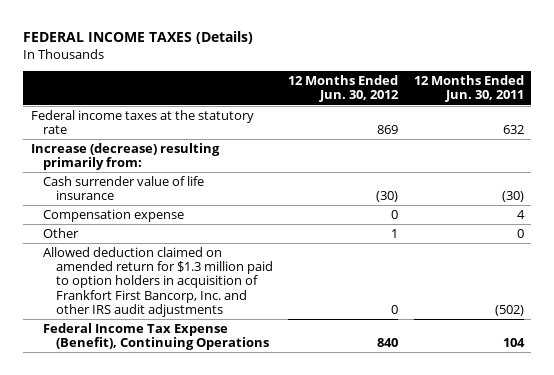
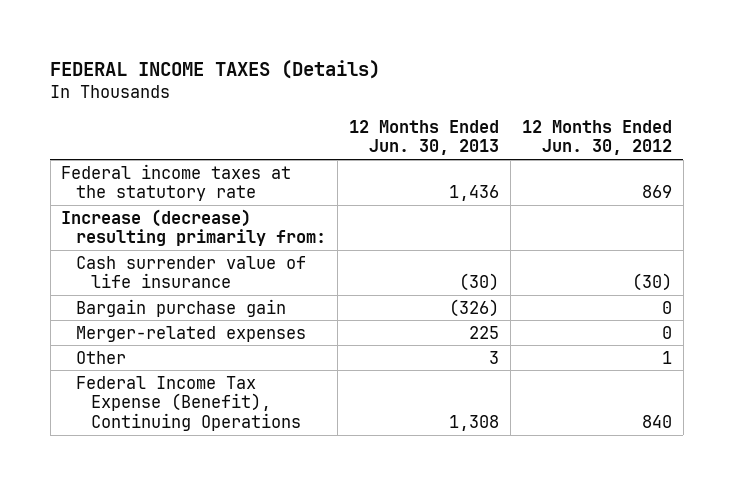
[413,75,524,103] 12 Months Ended Jun. 30, 2011 -> none
none -> [349,119,500,156] 12 Months Ended Jun. 30, 2013
[43,208,185,222] Compensation expense -> none
none -> [76,298,287,317] Bargain purchase gain
none -> [76,325,307,342] Merger-related expenses
[43,246,274,317] Allowed deduction claimed on amended return for $1.3 million paid to option holders in acquisition of Frankfort First Bancorp, Inc. and other IRS audit adjustments -> none

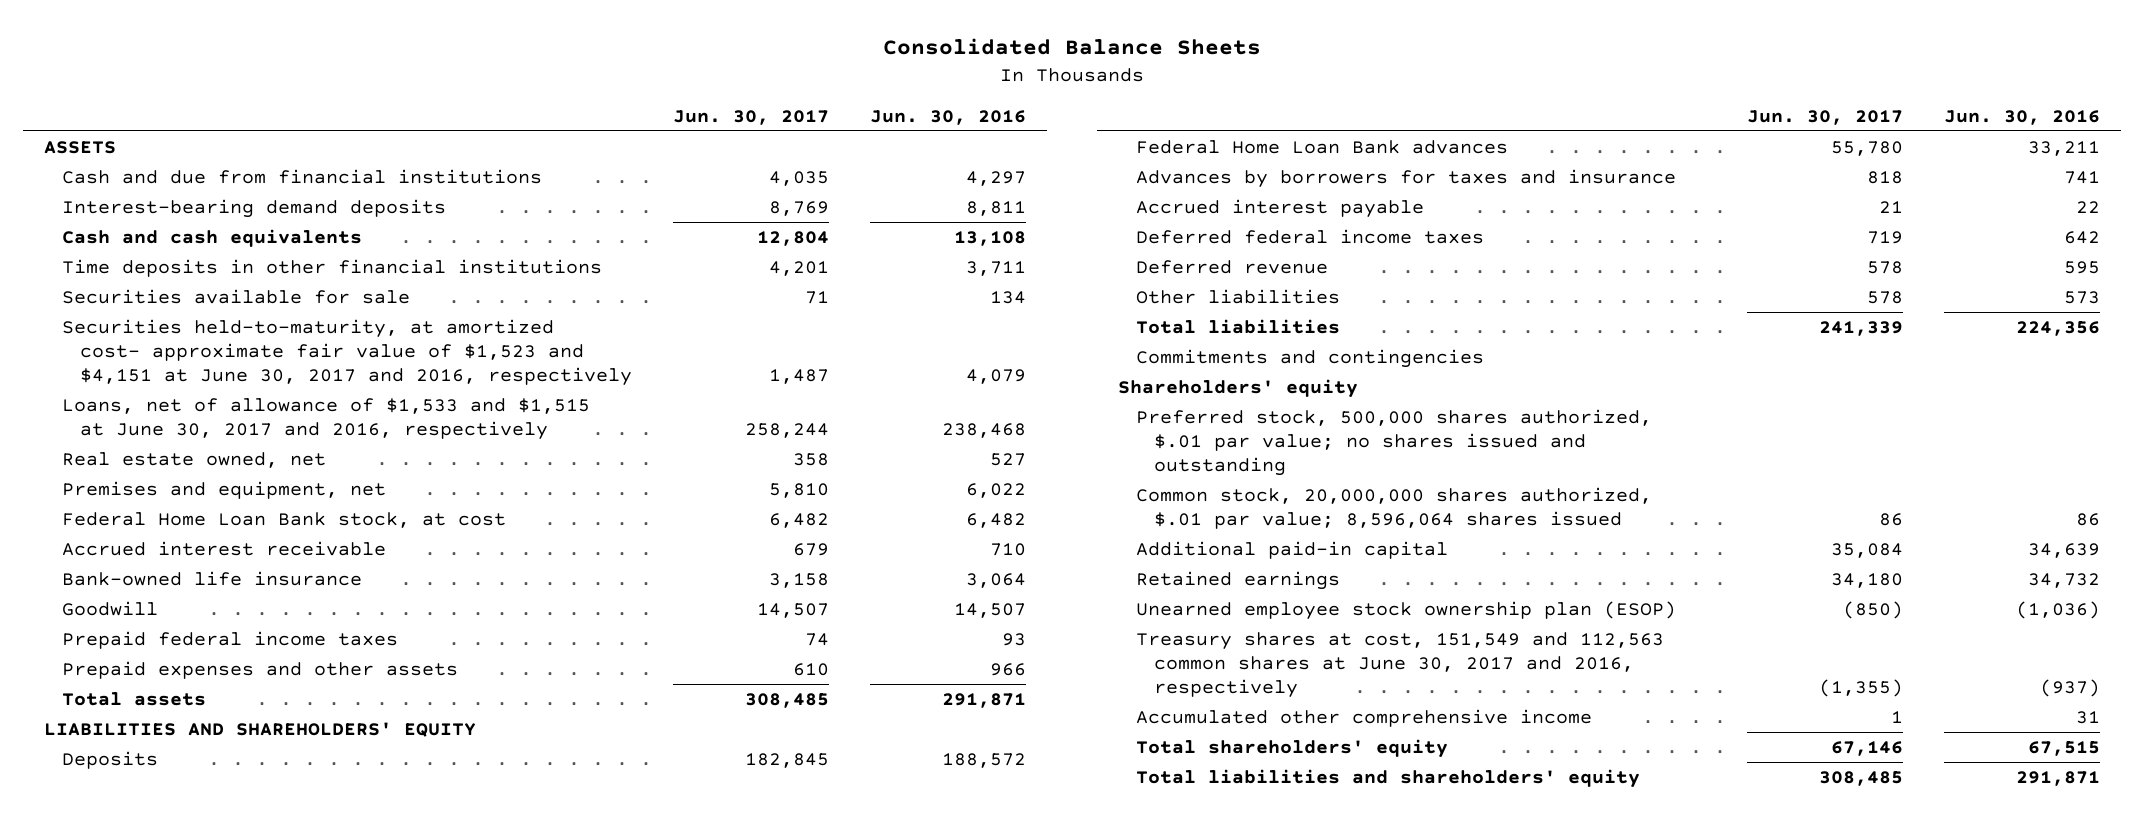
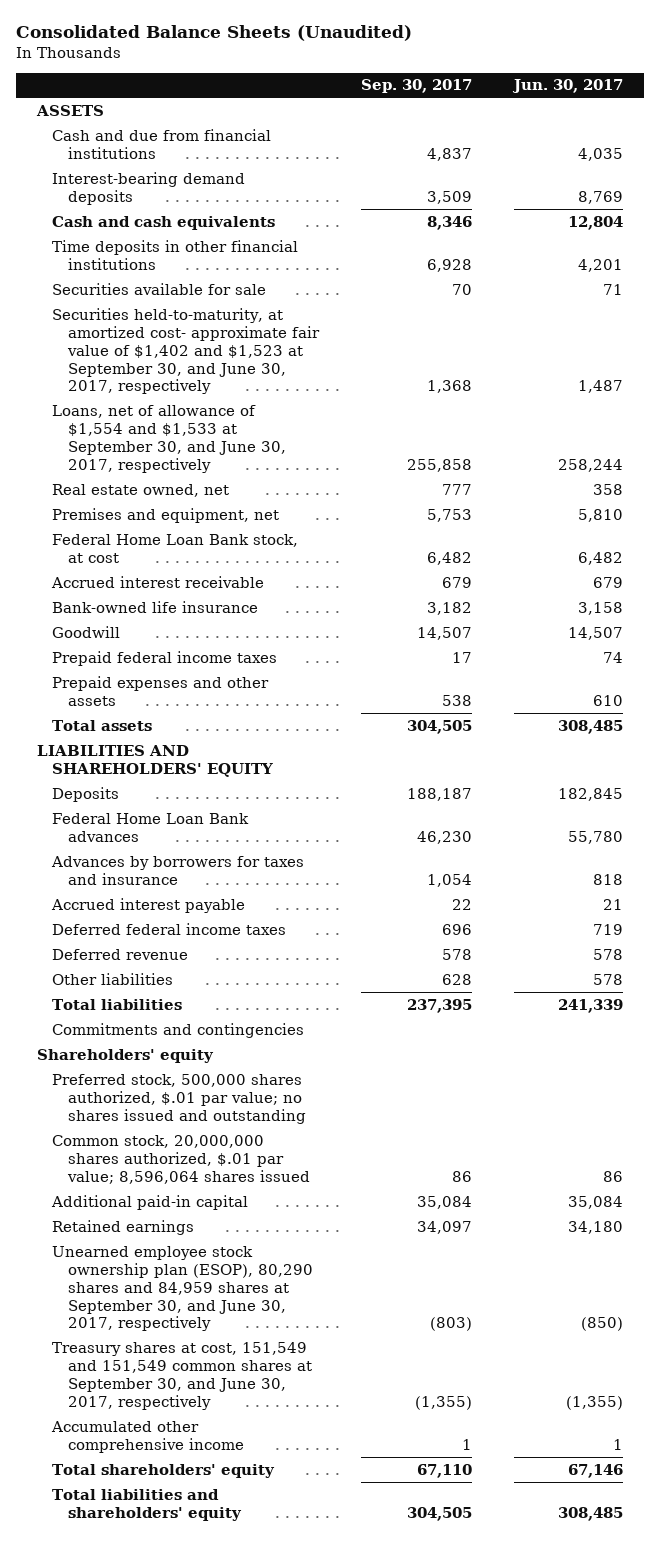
[883,38,1262,56] Consolidated Balance Sheets -> [15,25,412,42] Consolidated Balance Sheets (Unaudited)
[870,109,1027,125] Jun. 30, 2016 -> none
none -> [360,79,472,94] Sep. 30, 2017
[61,318,632,387] Securities held-to-maturity, at amortized cost- approximate fair value of $1,523 and $4,151 at June 30, 2017 and 2016, respectively -> [52,307,321,395] Securities held-to-maturity, at amortized cost- approximate fair value of $1,402 and $1,523 at September 30, and June 30, 2017, respectively
[61,397,590,441] Loans, net of allowance of $1,533 and $1,515 at June 30, 2017 and 2016, respectively -> [52,404,287,473] Loans, net of allowance of $1,554 and $1,533 at September 30, and June 30, 2017, respectively
[1135,600,1676,620] Unearned employee stock ownership plan (ESOP) -> [52,1245,314,1332] Unearned employee stock ownership plan (ESOP), 80,290 shares and 84,959 shares at September 30, and June 30, 2017, respectively
[1135,631,1664,699] Treasury shares at cost, 151,549 and 112,563 common shares at June 30, 2017 and 2016, respectively -> [52,1341,313,1410] Treasury shares at cost, 151,549 and 151,549 common shares at September 30, and June 30, 2017, respectively

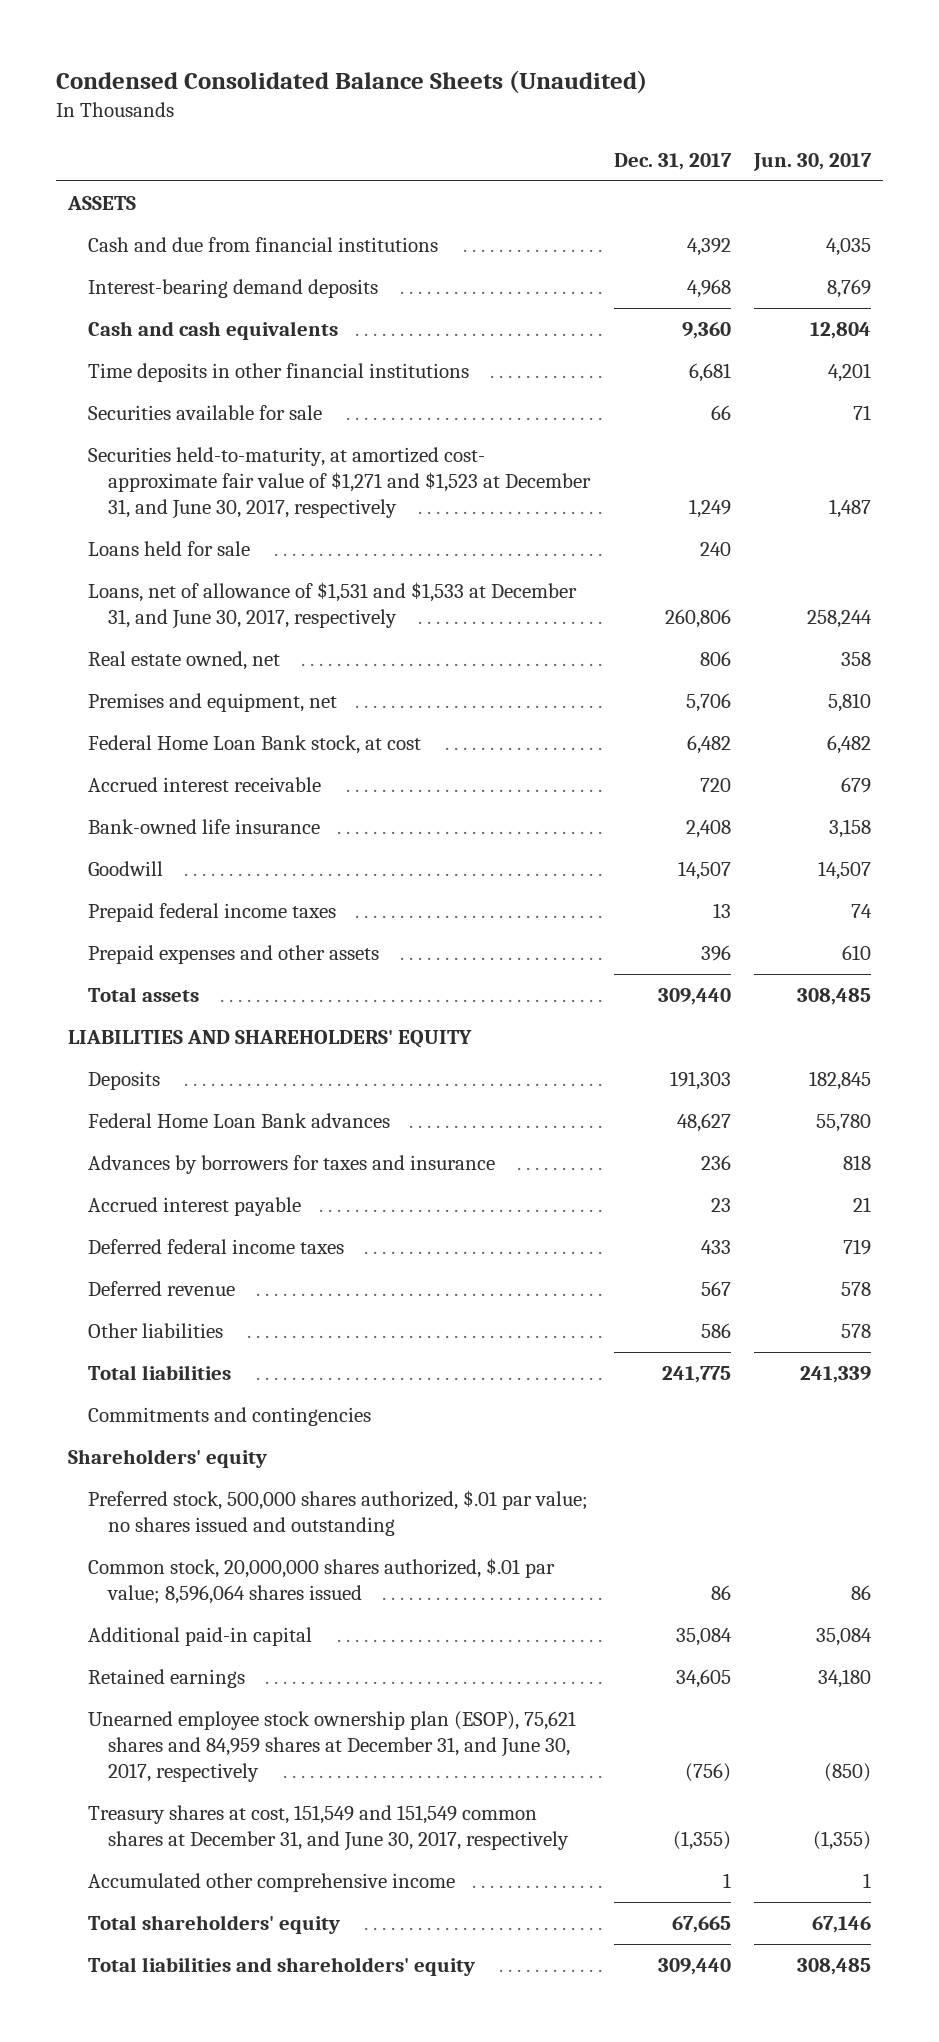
[15,25,412,42] Consolidated Balance Sheets (Unaudited) -> [55,69,647,94] Condensed Consolidated Balance Sheets (Unaudited)
[360,79,472,94] Sep. 30, 2017 -> none
none -> [613,152,732,170] Dec. 31, 2017
[52,307,321,395] Securities held-to-maturity, at amortized cost- approximate fair value of $1,402 and $1,523 at September 30, and June 30, 2017, respectively -> [87,447,592,519] Securities held-to-maturity, at amortized cost- approximate fair value of $1,271 and $1,523 at December 31, and June 30, 2017, respectively
none -> [87,541,250,557] Loans held for sale
[52,404,287,473] Loans, net of allowance of $1,554 and $1,533 at September 30, and June 30, 2017, respectively -> [87,582,577,630] Loans, net of allowance of $1,531 and $1,533 at December 31, and June 30, 2017, respectively
[52,1245,314,1332] Unearned employee stock ownership plan (ESOP), 80,290 shares and 84,959 shares at September 30, and June 30, 2017, respectively -> [87,1711,576,1782] Unearned employee stock ownership plan (ESOP), 75,621 shares and 84,959 shares at December 31, and June 30, 2017, respectively
[52,1341,313,1410] Treasury shares at cost, 151,549 and 151,549 common shares at September 30, and June 30, 2017, respectively -> [87,1805,570,1852] Treasury shares at cost, 151,549 and 151,549 common shares at December 31, and June 30, 2017, respectively

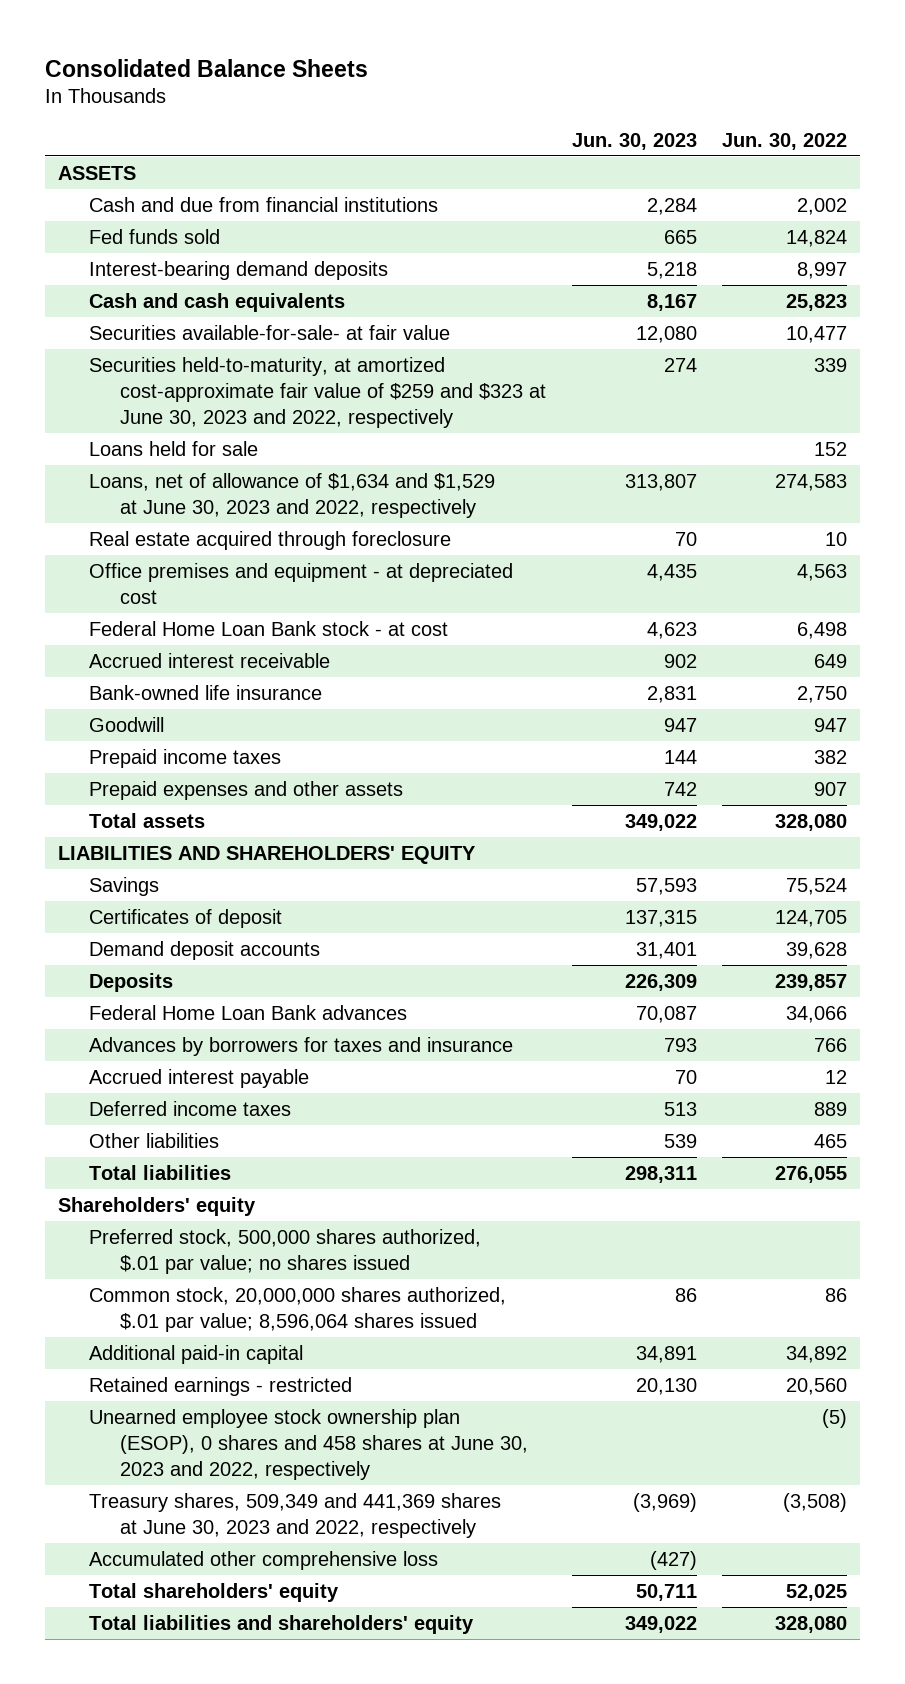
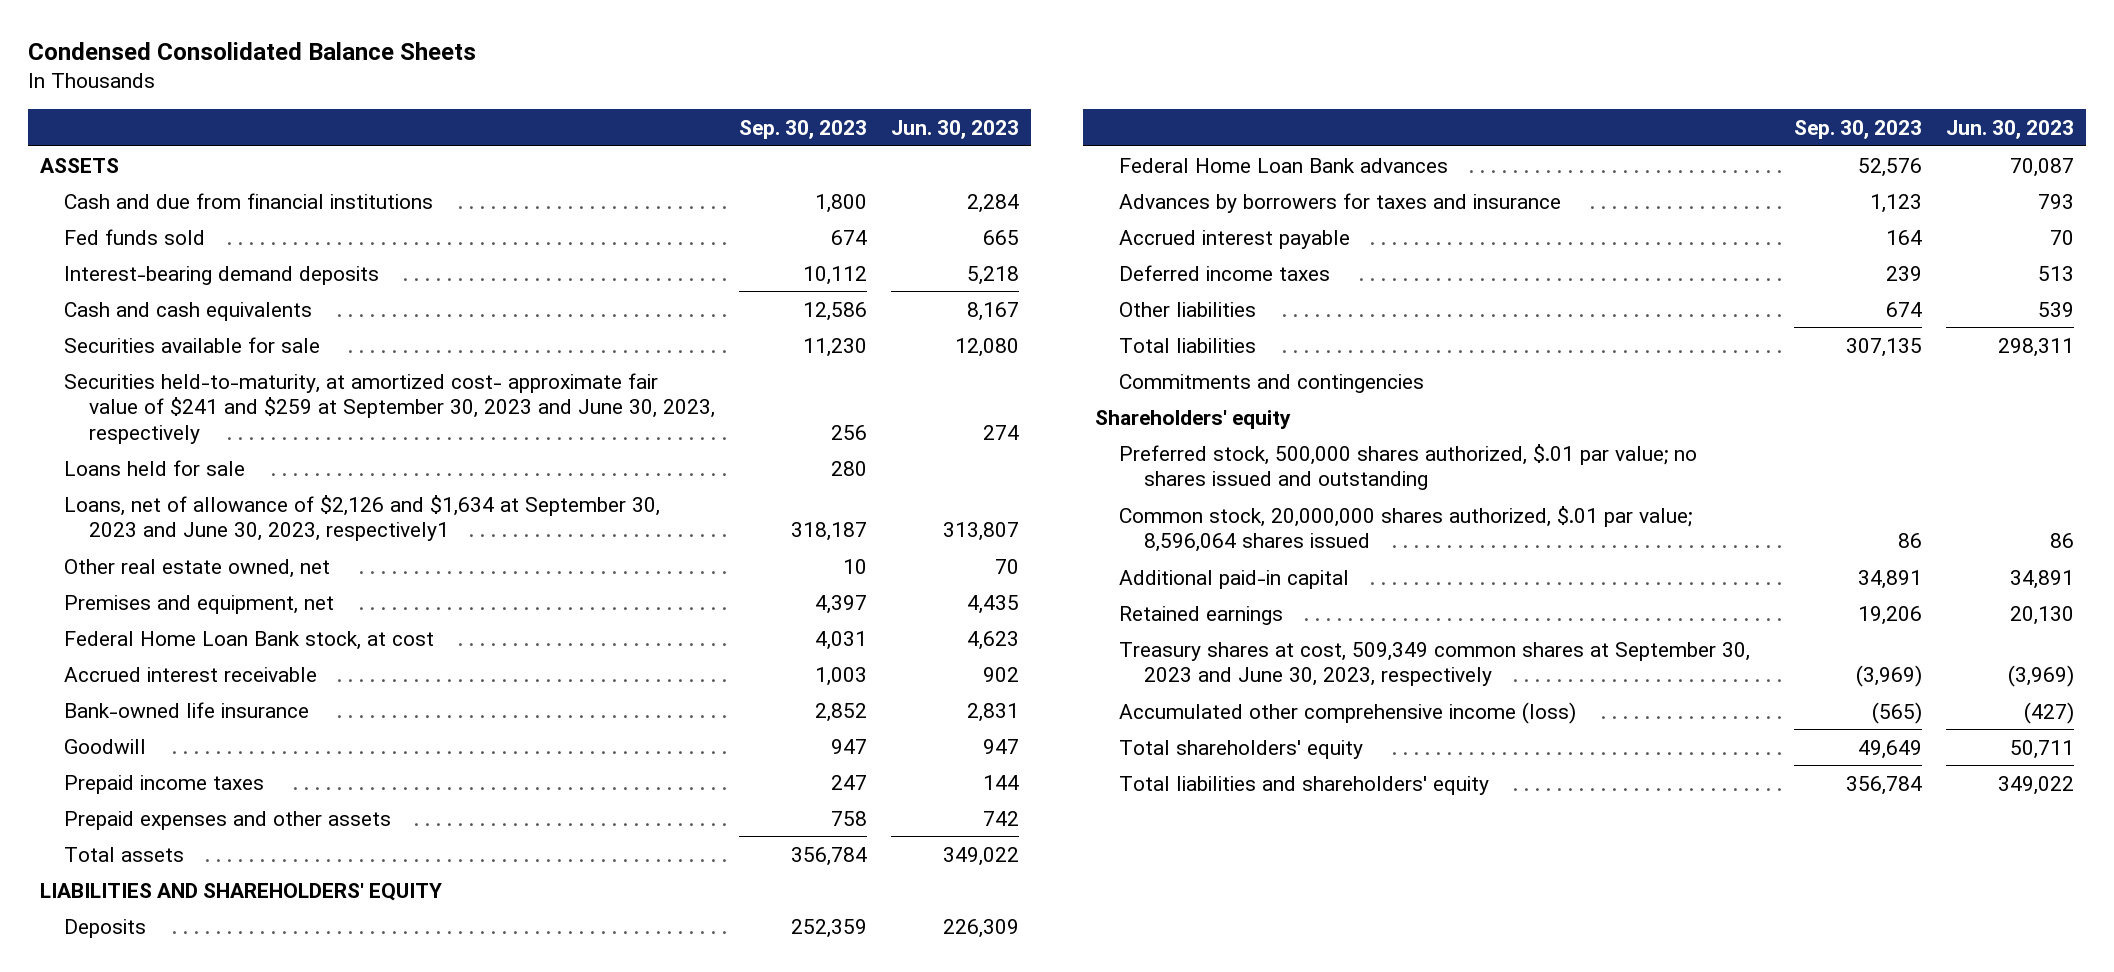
[45,58,369,77] Consolidated Balance Sheets -> [27,42,476,61] Condensed Consolidated Balance Sheets
[722,132,848,150] Jun. 30, 2022 -> none
none -> [738,119,867,139] Sep. 30, 2023
[89,325,451,341] Securities available-for-sale- at fair value -> [64,336,321,353] Securities available for sale
[89,357,546,428] Securities held-to-maturity, at amortized cost-approximate fair value of $259 and $323 at June 30, 2023 and 2022, respectively -> [64,372,715,444] Securities held-to-maturity, at amortized cost- approximate fair value of $241 and $259 at September 30, 2023 and June 30, 2023, respectively
[89,531,452,551] Real estate acquired through foreclosure -> none
[89,473,496,518] Loans, net of allowance of $1,634 and $1,529 at June 30, 2023 and 2022, respectively -> [64,494,661,542] Loans, net of allowance of $2,126 and $1,634 at September 30, 2023 and June 30, 2023, respectively1
none -> [64,558,331,578] Other real estate owned, net
[89,563,514,604] Office premises and equipment - at depreciated cost -> [64,594,335,614] Premises and equipment, net
[89,621,449,637] Federal Home Loan Bank stock - at cost -> [64,630,435,650] Federal Home Loan Bank stock, at cost
[89,877,160,897] Savings -> none
[89,909,283,929] Certificates of deposit -> none
[89,941,321,961] Demand deposit accounts -> none
none -> [1119,373,1425,393] Commitments and contingencies
[89,1229,482,1274] Preferred stock, 500,000 shares authorized, $.01 par value; no shares issued -> [1119,443,1698,491] Preferred stock, 500,000 shares authorized, $.01 par value; no shares issued and outstanding
[89,1409,528,1480] Unearned employee stock ownership plan (ESOP), 0 shares and 458 shares at June 30, 2023 and 2022, respectively -> none
[89,1377,353,1397] Retained earnings - restricted -> [1119,605,1284,625] Retained earnings
[89,1493,502,1538] Treasury shares, 509,349 and 441,369 shares at June 30, 2023 and 2022, respectively -> [1119,641,1751,687] Treasury shares at cost, 509,349 common shares at September 30, 2023 and June 30, 2023, respectively
[89,1551,439,1571] Accumulated other comprehensive loss -> [1119,701,1577,724] Accumulated other comprehensive income (loss)

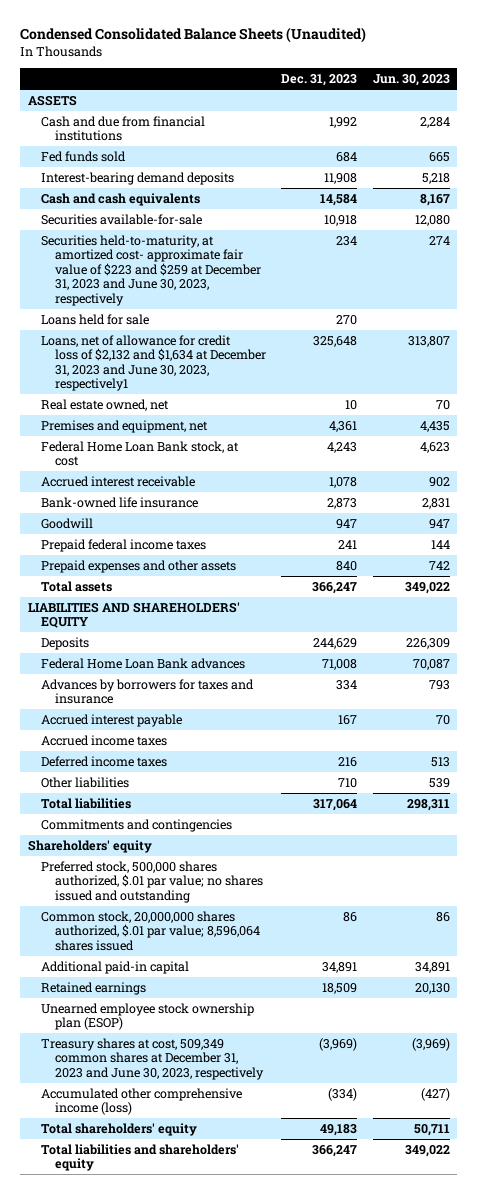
[27,42,476,61] Condensed Consolidated Balance Sheets -> [20,27,367,44] Condensed Consolidated Balance Sheets (Unaudited)
[738,119,867,139] Sep. 30, 2023 -> none
none -> [281,74,358,87] Dec. 31, 2023
[64,336,321,353] Securities available for sale -> [41,213,203,225] Securities available-for-sale
[64,372,715,444] Securities held-to-maturity, at amortized cost- approximate fair value of $241 and $259 at September 30, 2023 and June 30, 2023, respectively -> [41,234,261,306] Securities held-to-maturity, at amortized cost- approximate fair value of $223 and $259 at December 31, 2023 and June 30, 2023, respectively
[64,494,661,542] Loans, net of allowance of $2,126 and $1,634 at September 30, 2023 and June 30, 2023, respectively1 -> [41,334,266,392] Loans, net of allowance for credit loss of $2,132 and $1,634 at December 31, 2023 and June 30, 2023, respectively1
[64,558,331,578] Other real estate owned, net -> [41,398,170,411] Real estate owned, net
[64,774,265,794] Prepaid income taxes -> [41,538,207,552] Prepaid federal income taxes
none -> [41,734,168,746] Accrued income taxes
none -> [41,1002,255,1031] Unearned employee stock ownership plan (ESOP)
[1119,641,1751,687] Treasury shares at cost, 509,349 common shares at September 30, 2023 and June 30, 2023, respectively -> [41,1037,264,1080] Treasury shares at cost, 509,349 common shares at December 31, 2023 and June 30, 2023, respectively

